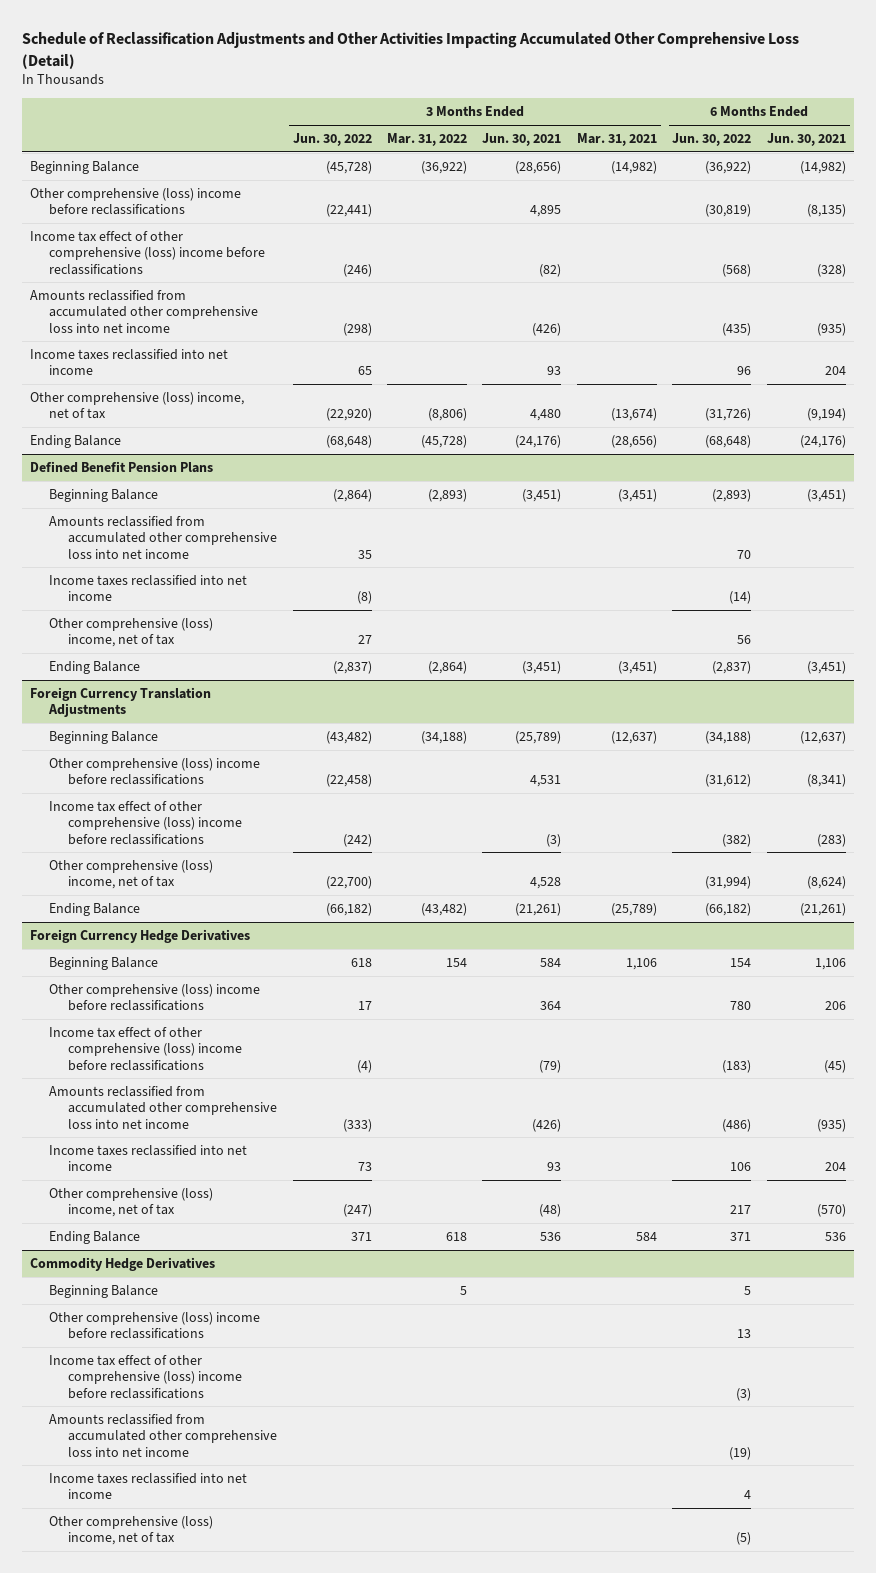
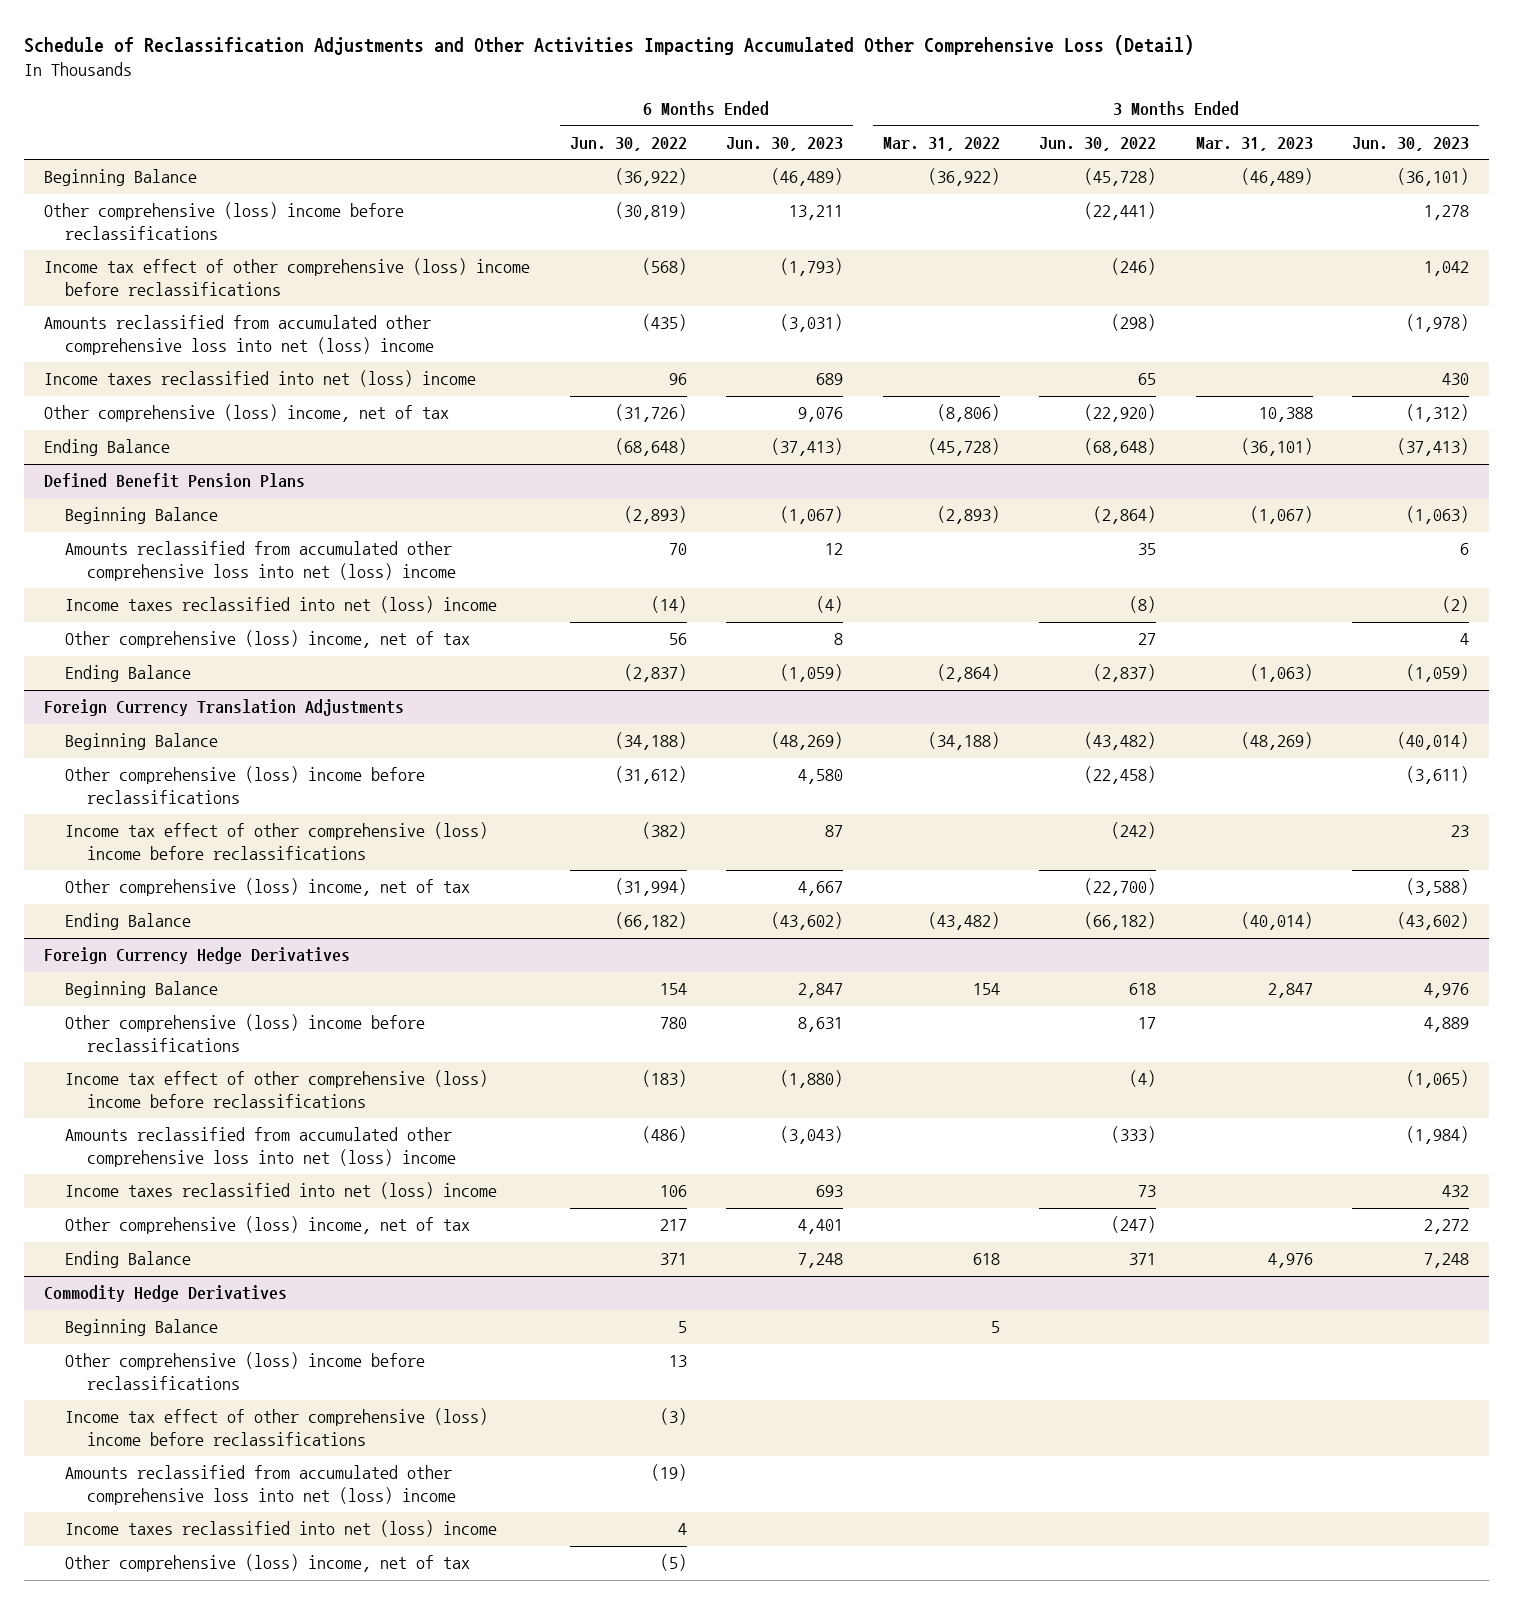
[482,133,562,147] Jun. 30, 2021 -> none
[576,133,657,147] Mar. 31, 2021 -> none
[766,133,846,147] Jun. 30, 2021 -> none
none -> [726,137,844,152] Jun. 30, 2023
none -> [1195,137,1313,152] Mar. 31, 2023
none -> [1352,137,1470,152] Jun. 30, 2023
[30,289,259,333] Amounts reclassified from accumulated other comprehensive loss into net income -> [44,315,435,355] Amounts reclassified from accumulated other comprehensive loss into net (loss) income
[30,348,229,376] Income taxes reclassified into net income -> [44,370,477,388] Income taxes reclassified into net (loss) income
[49,515,278,559] Amounts reclassified from accumulated other comprehensive loss into net income -> [65,541,456,581] Amounts reclassified from accumulated other comprehensive loss into net (loss) income
[49,574,248,602] Income taxes reclassified into net income -> [65,596,498,614] Income taxes reclassified into net (loss) income
[49,1085,278,1129] Amounts reclassified from accumulated other comprehensive loss into net income -> [65,1127,456,1167] Amounts reclassified from accumulated other comprehensive loss into net (loss) income
[49,1144,248,1172] Income taxes reclassified into net income -> [65,1182,498,1200] Income taxes reclassified into net (loss) income
[49,1413,278,1457] Amounts reclassified from accumulated other comprehensive loss into net income -> [65,1465,456,1505] Amounts reclassified from accumulated other comprehensive loss into net (loss) income
[49,1472,248,1500] Income taxes reclassified into net income -> [65,1520,498,1538] Income taxes reclassified into net (loss) income

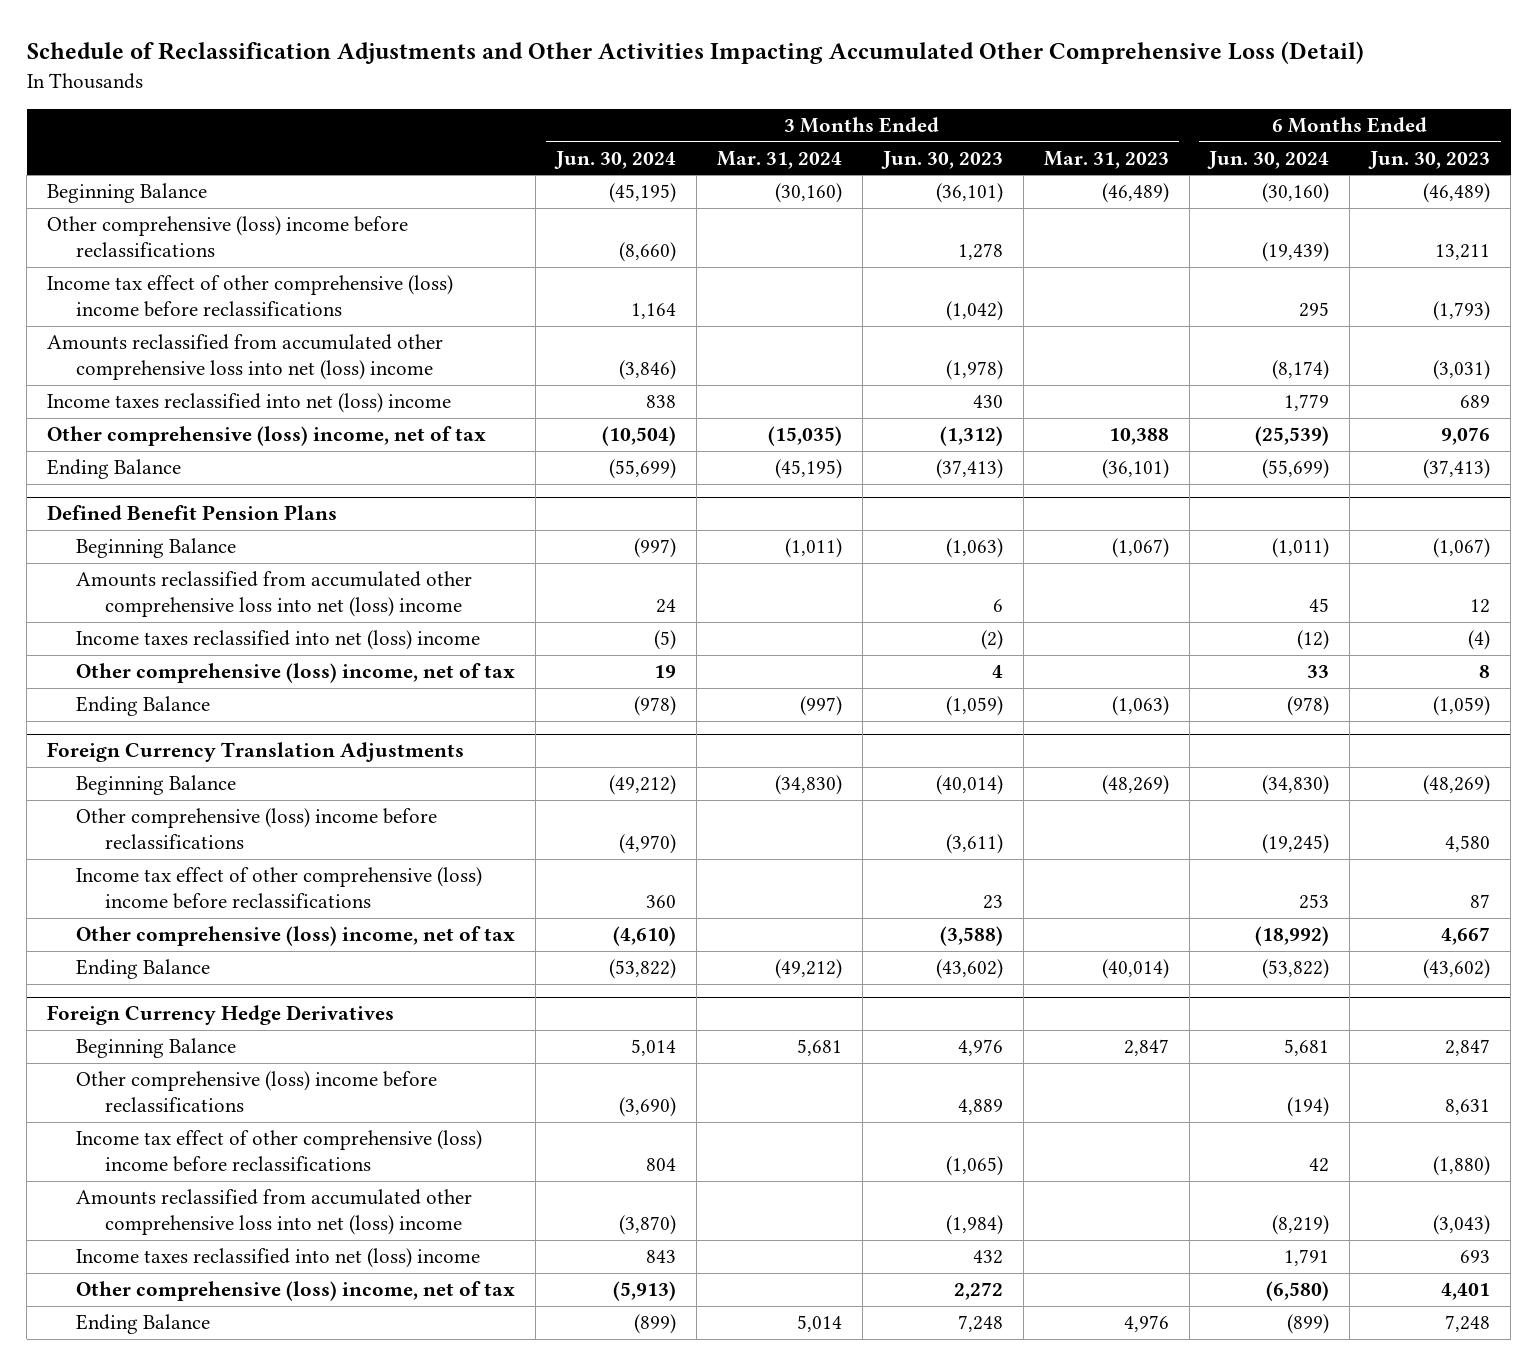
[569,137,687,152] Jun. 30, 2022 -> none
[882,137,1000,152] Mar. 31, 2022 -> none
[1039,137,1157,152] Jun. 30, 2022 -> none
none -> [554,150,677,169] Jun. 30, 2024
none -> [716,150,842,169] Mar. 31, 2024
none -> [1207,150,1330,169] Jun. 30, 2024
[1424,261,1470,277] 1,042 -> [945,301,1003,322] (1,042)
[44,1285,288,1303] Commodity Hedge Derivatives -> none
[65,1319,219,1337] Beginning Balance -> none
[65,1352,426,1390] Other comprehensive (loss) income before reclassifications -> none
[65,1408,489,1446] Income tax effect of other comprehensive (loss) income before reclassifications -> none
[65,1465,456,1505] Amounts reclassified from accumulated other comprehensive loss into net (loss) income -> none
[65,1520,498,1538] Income taxes reclassified into net (loss) income -> none
[65,1554,471,1573] Other comprehensive (loss) income, net of tax -> none

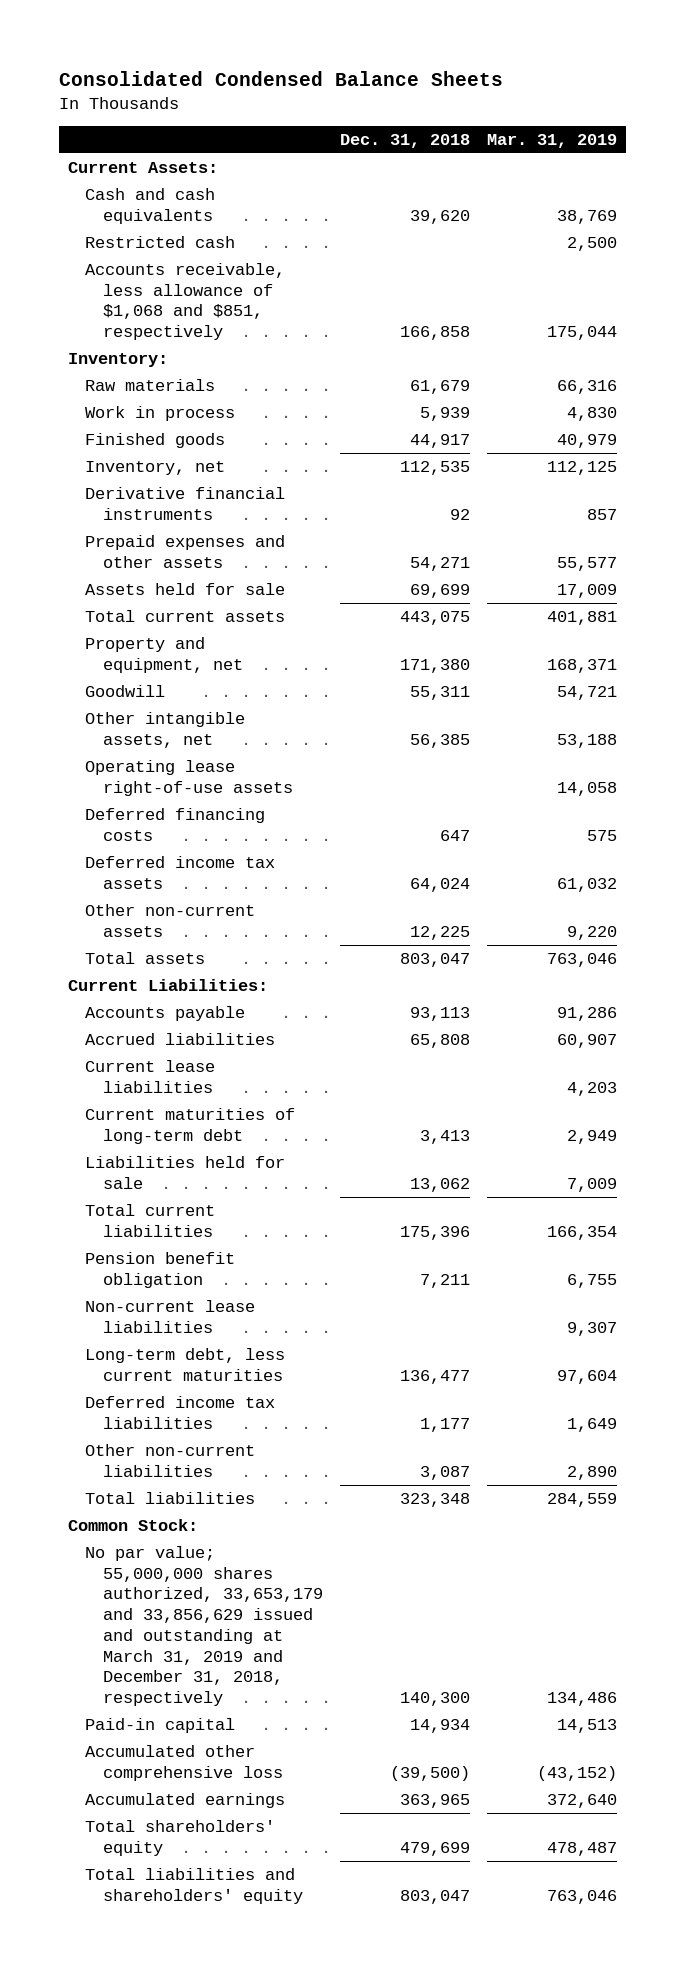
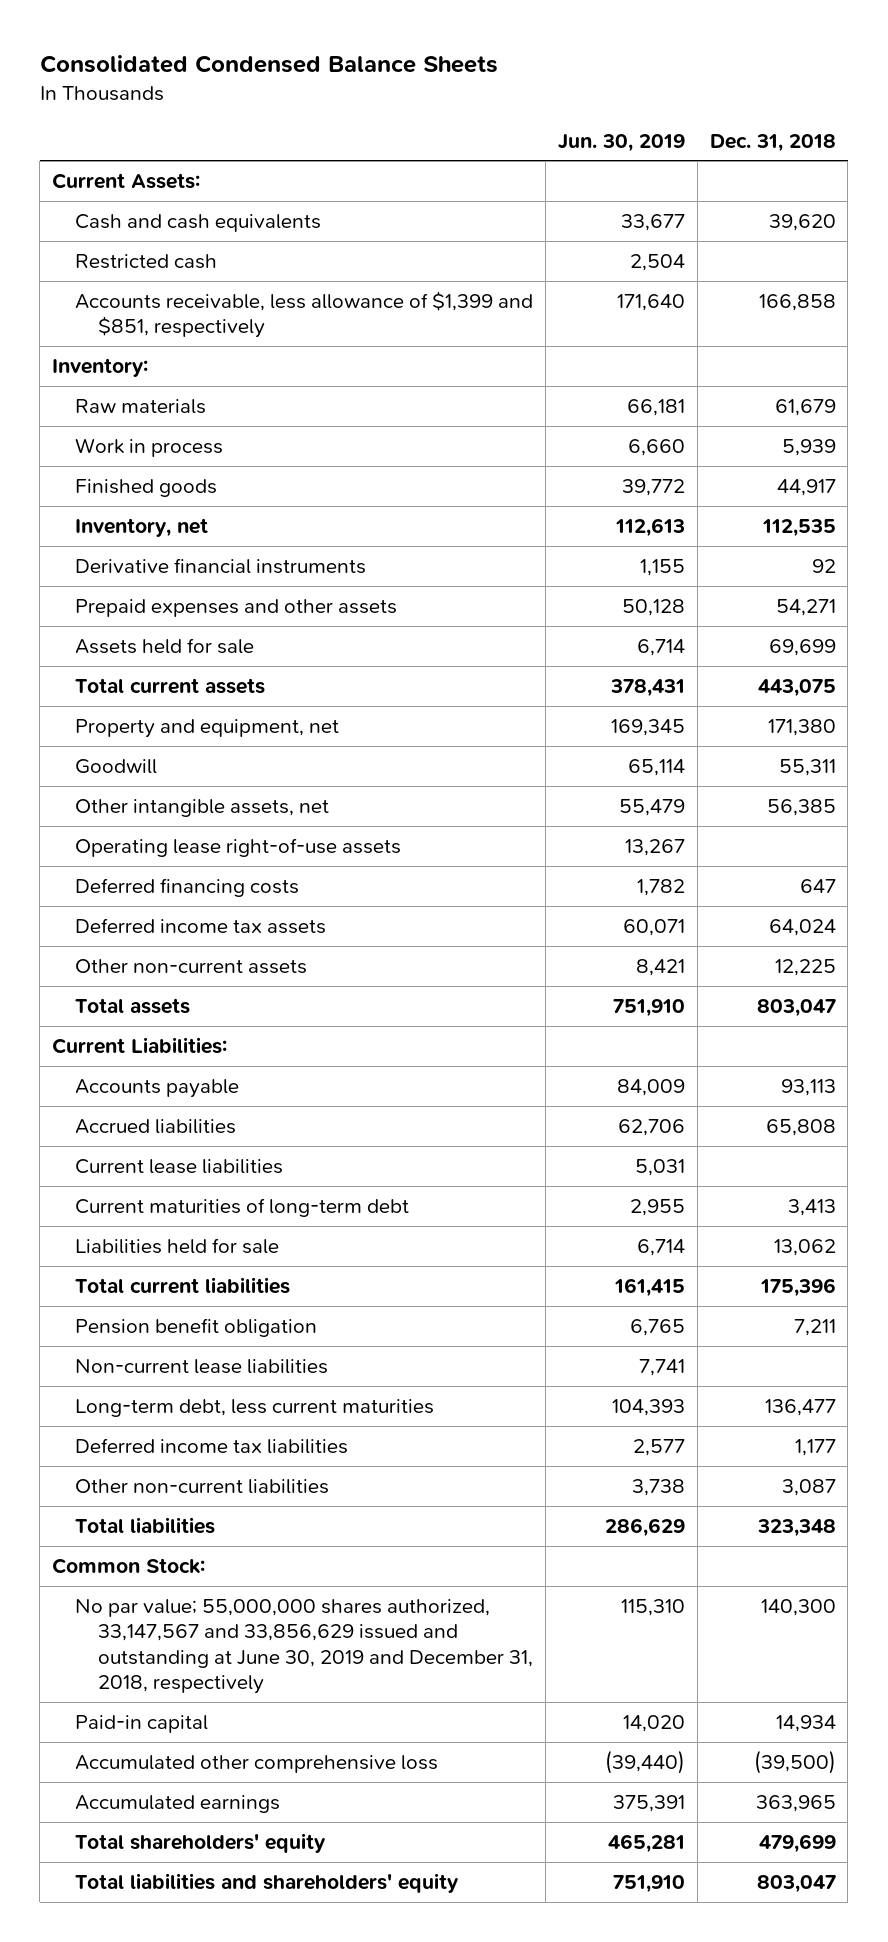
[487,133,618,148] Mar. 31, 2019 -> none
none -> [557,133,685,152] Jun. 30, 2019
[85,263,286,341] Accounts receivable, less allowance of $1,068 and $851, respectively -> [74,290,533,339] Accounts receivable, less allowance of $1,399 and $851, respectively
[85,1546,323,1706] No par value; 55,000,000 shares authorized, 33,653,179 and 33,856,629 issued and outstanding at March 31, 2019 and December 31, 2018, respectively -> [74,1598,533,1695] No par value; 55,000,000 shares authorized, 33,147,567 and 33,856,629 issued and outstanding at June 30, 2019 and December 31, 2018, respectively

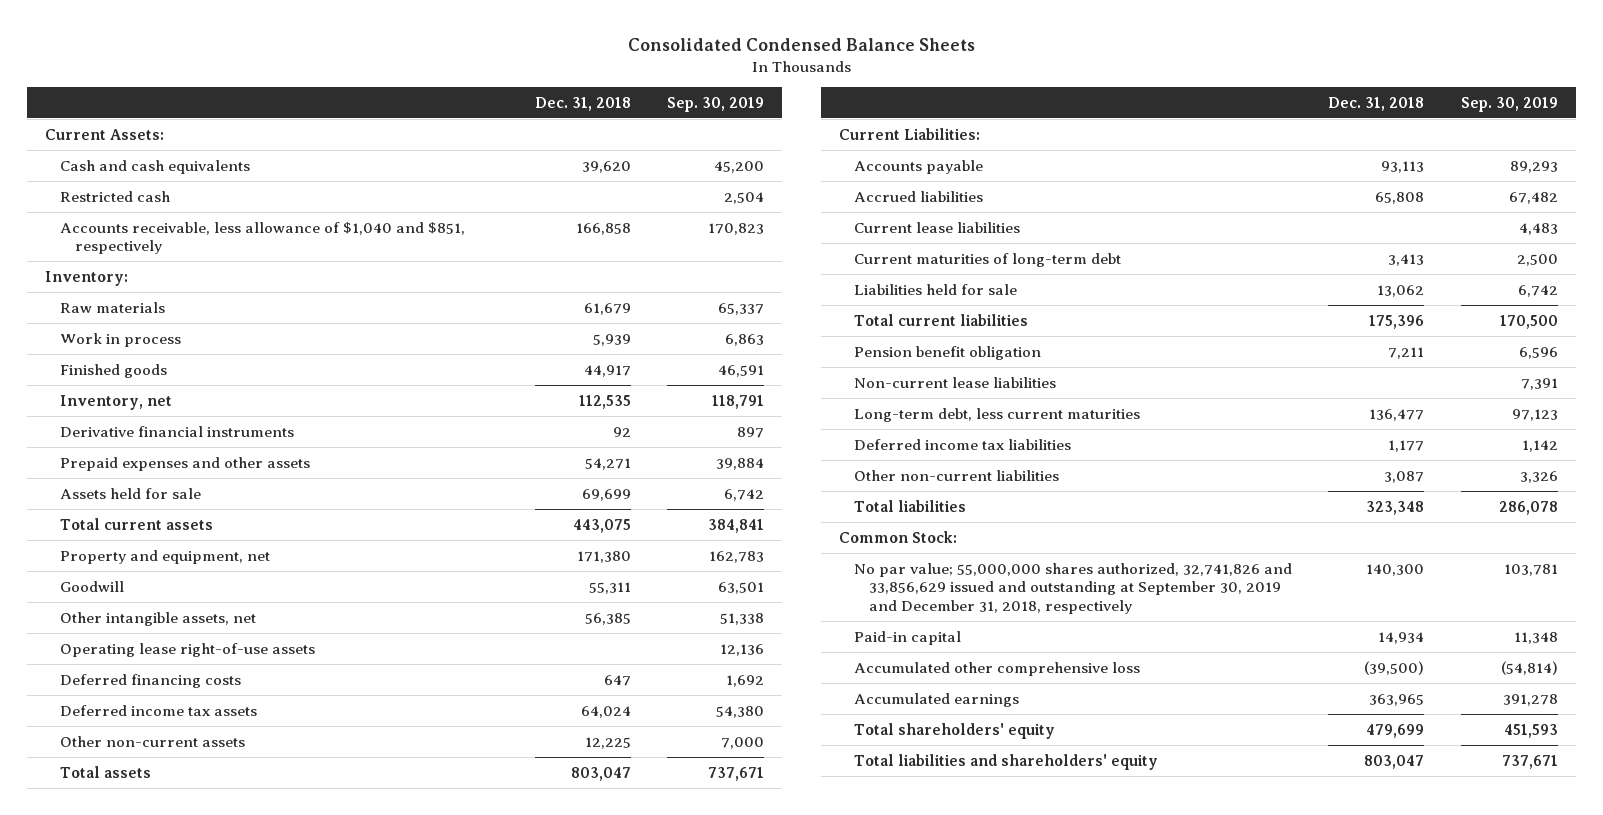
[557,133,685,152] Jun. 30, 2019 -> none
none -> [667,96,765,112] Sep. 30, 2019
[74,290,533,339] Accounts receivable, less allowance of $1,399 and $851, respectively -> [60,221,466,255] Accounts receivable, less allowance of $1,040 and $851, respectively
[74,1598,533,1695] No par value; 55,000,000 shares authorized, 33,147,567 and 33,856,629 issued and outstanding at June 30, 2019 and December 31, 2018, respectively -> [853,562,1292,615] No par value; 55,000,000 shares authorized, 32,741,826 and 33,856,629 issued and outstanding at September 30, 2019 and December 31, 2018, respectively

